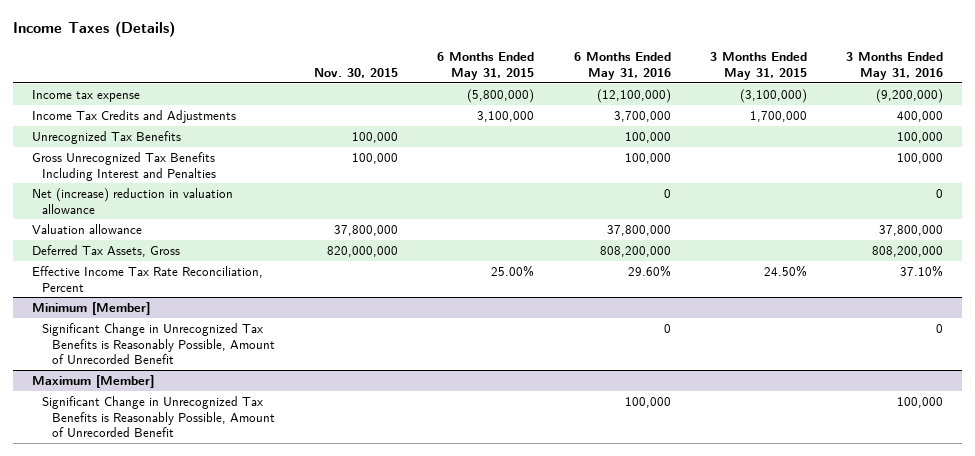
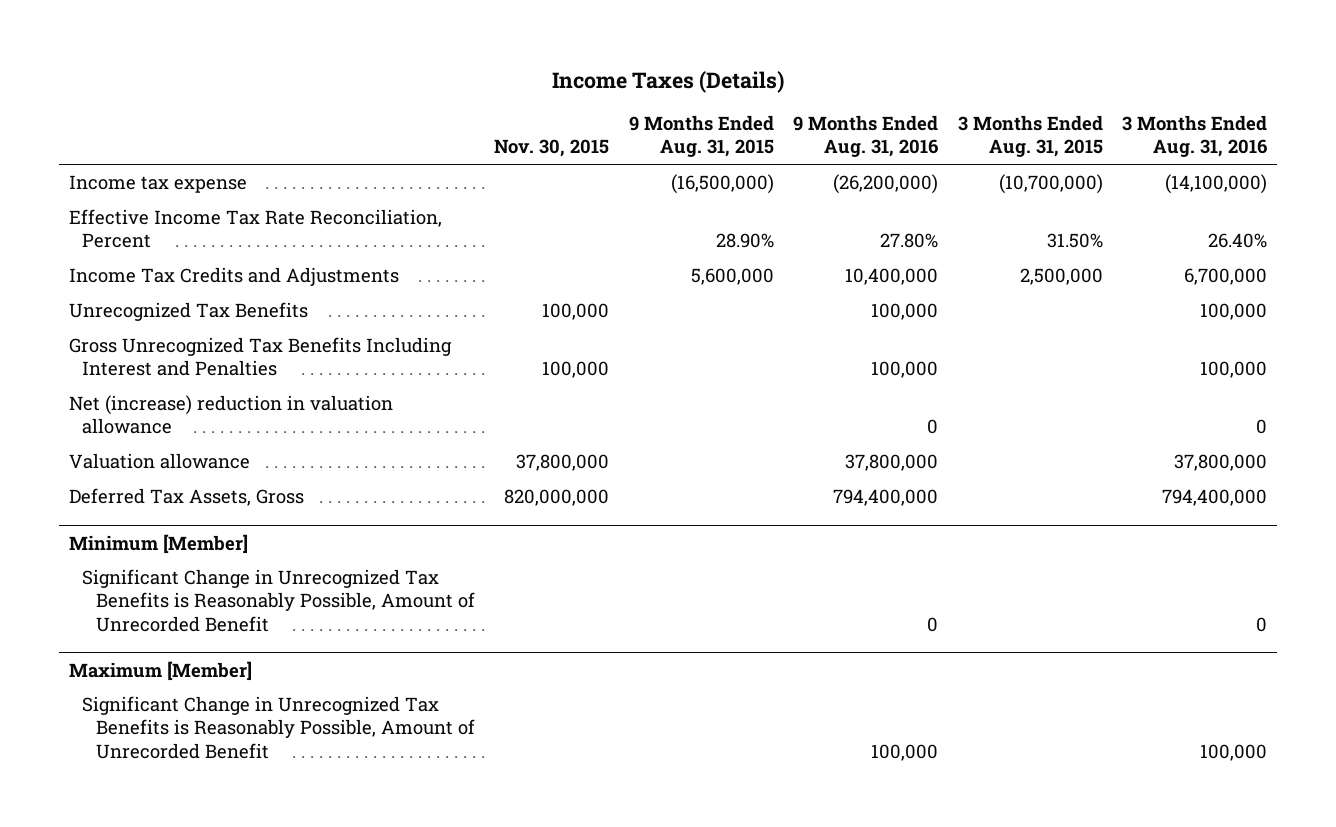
[437,52,535,81] 6 Months Ended May 31, 2015 -> none
[573,52,671,81] 6 Months Ended May 31, 2016 -> none
[709,52,807,81] 3 Months Ended May 31, 2015 -> none
[845,52,943,81] 3 Months Ended May 31, 2016 -> none
none -> [628,115,774,158] 9 Months Ended Aug. 31, 2015
none -> [793,115,939,158] 9 Months Ended Aug. 31, 2016
none -> [957,115,1103,158] 3 Months Ended Aug. 31, 2015
none -> [1122,115,1268,158] 3 Months Ended Aug. 31, 2016
[32,265,264,292] Effective Income Tax Rate Reconciliation, Percent -> [68,209,442,249] Effective Income Tax Rate Reconciliation, Percent

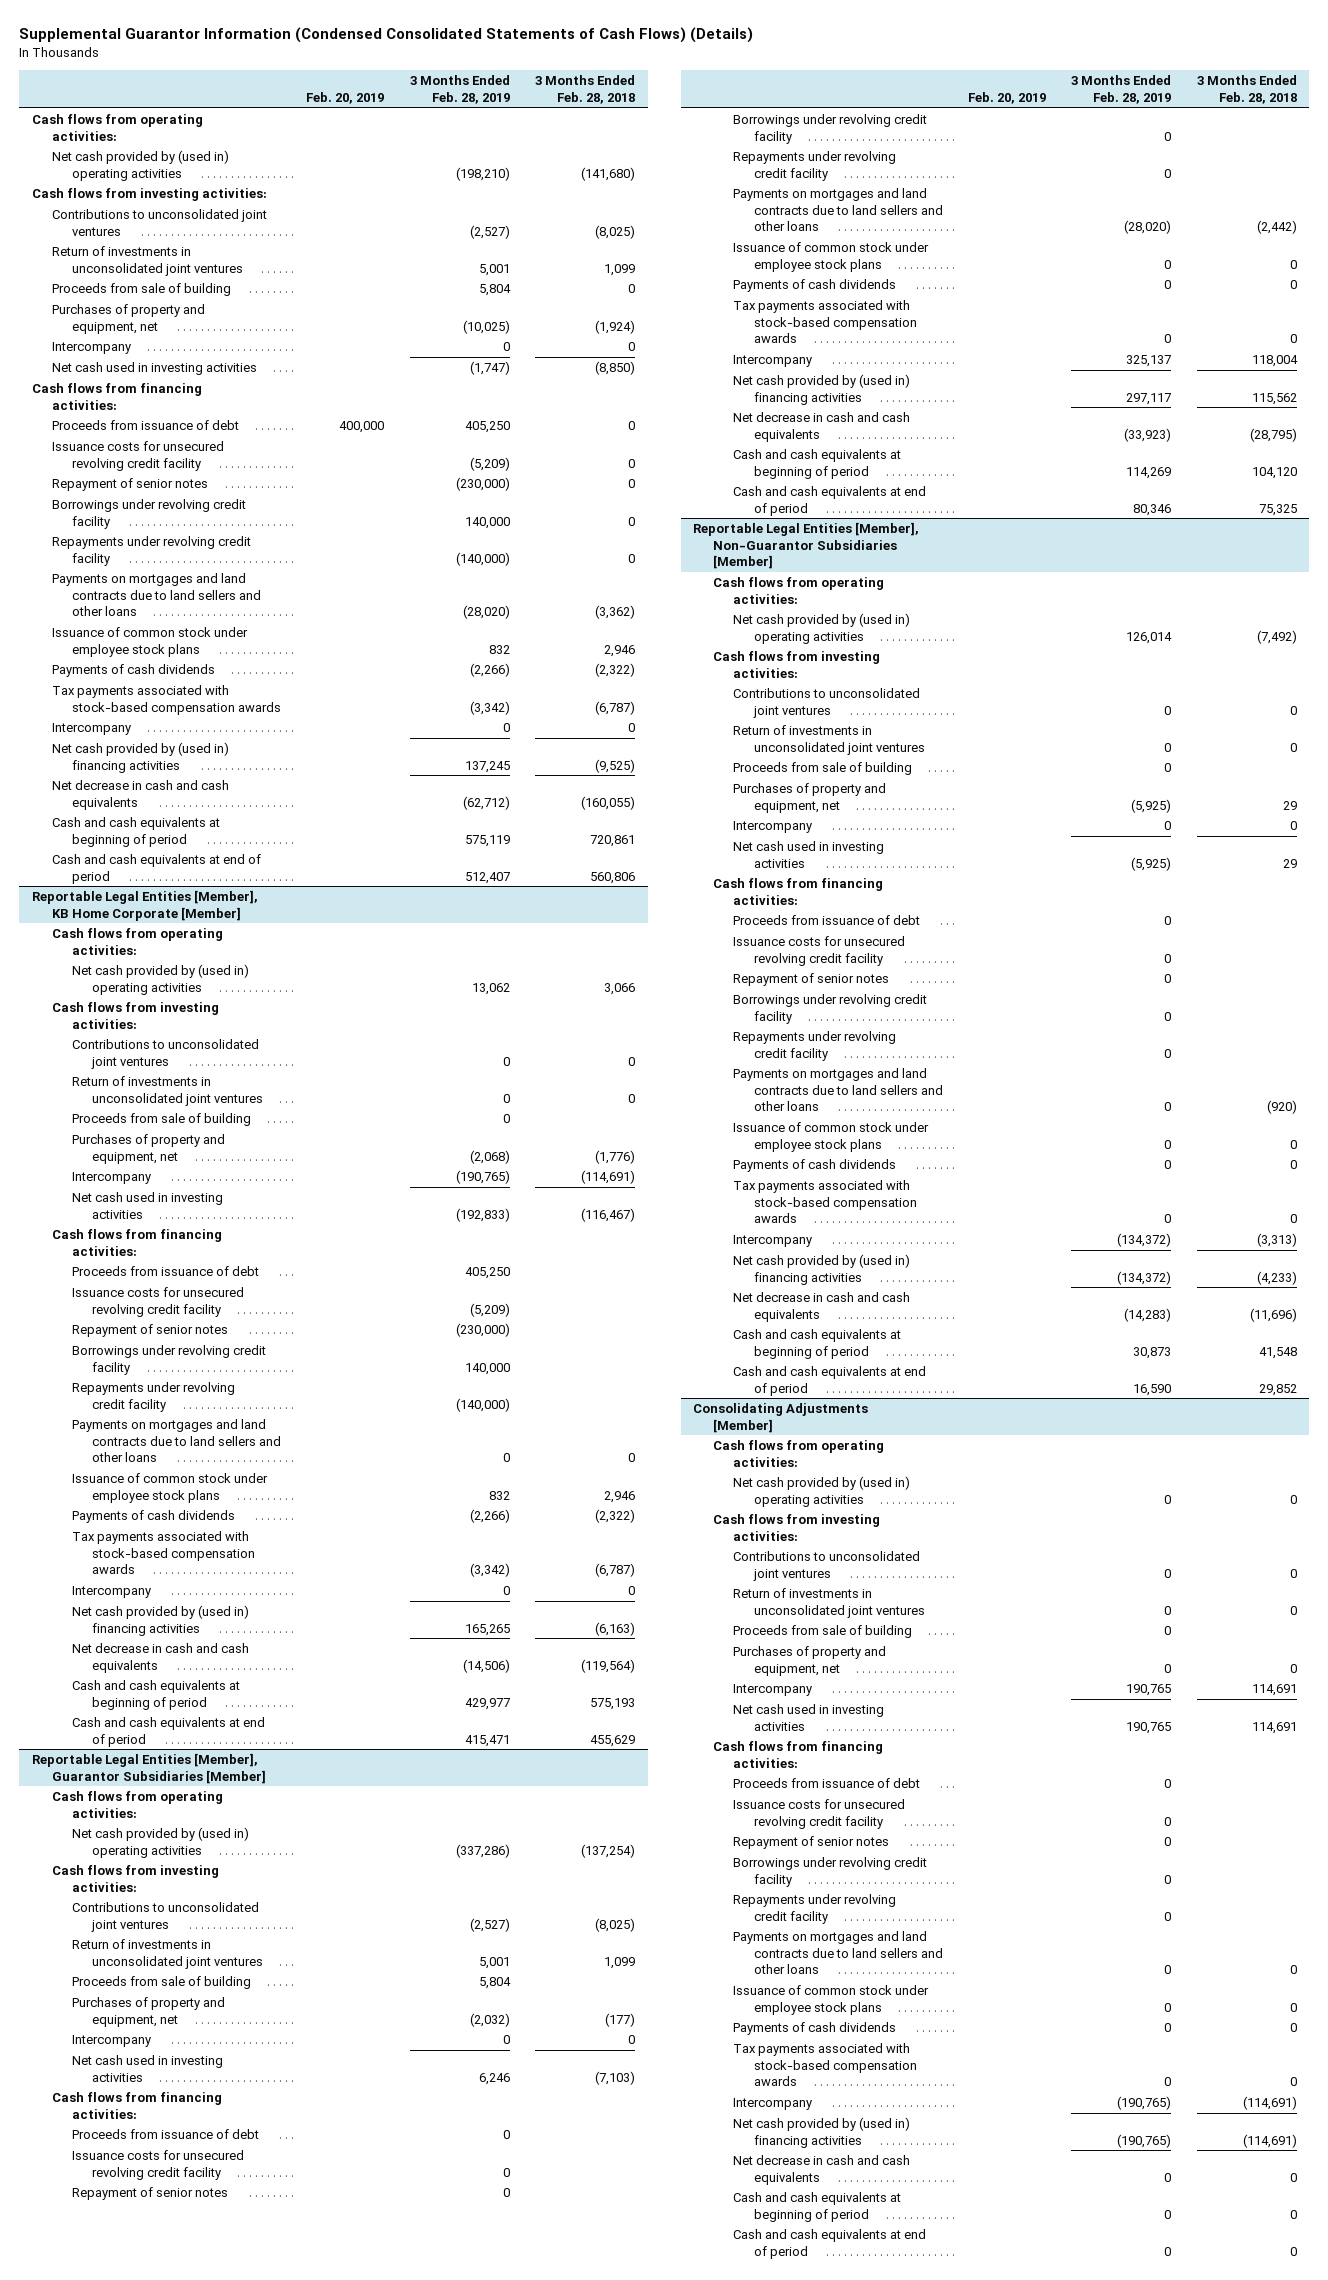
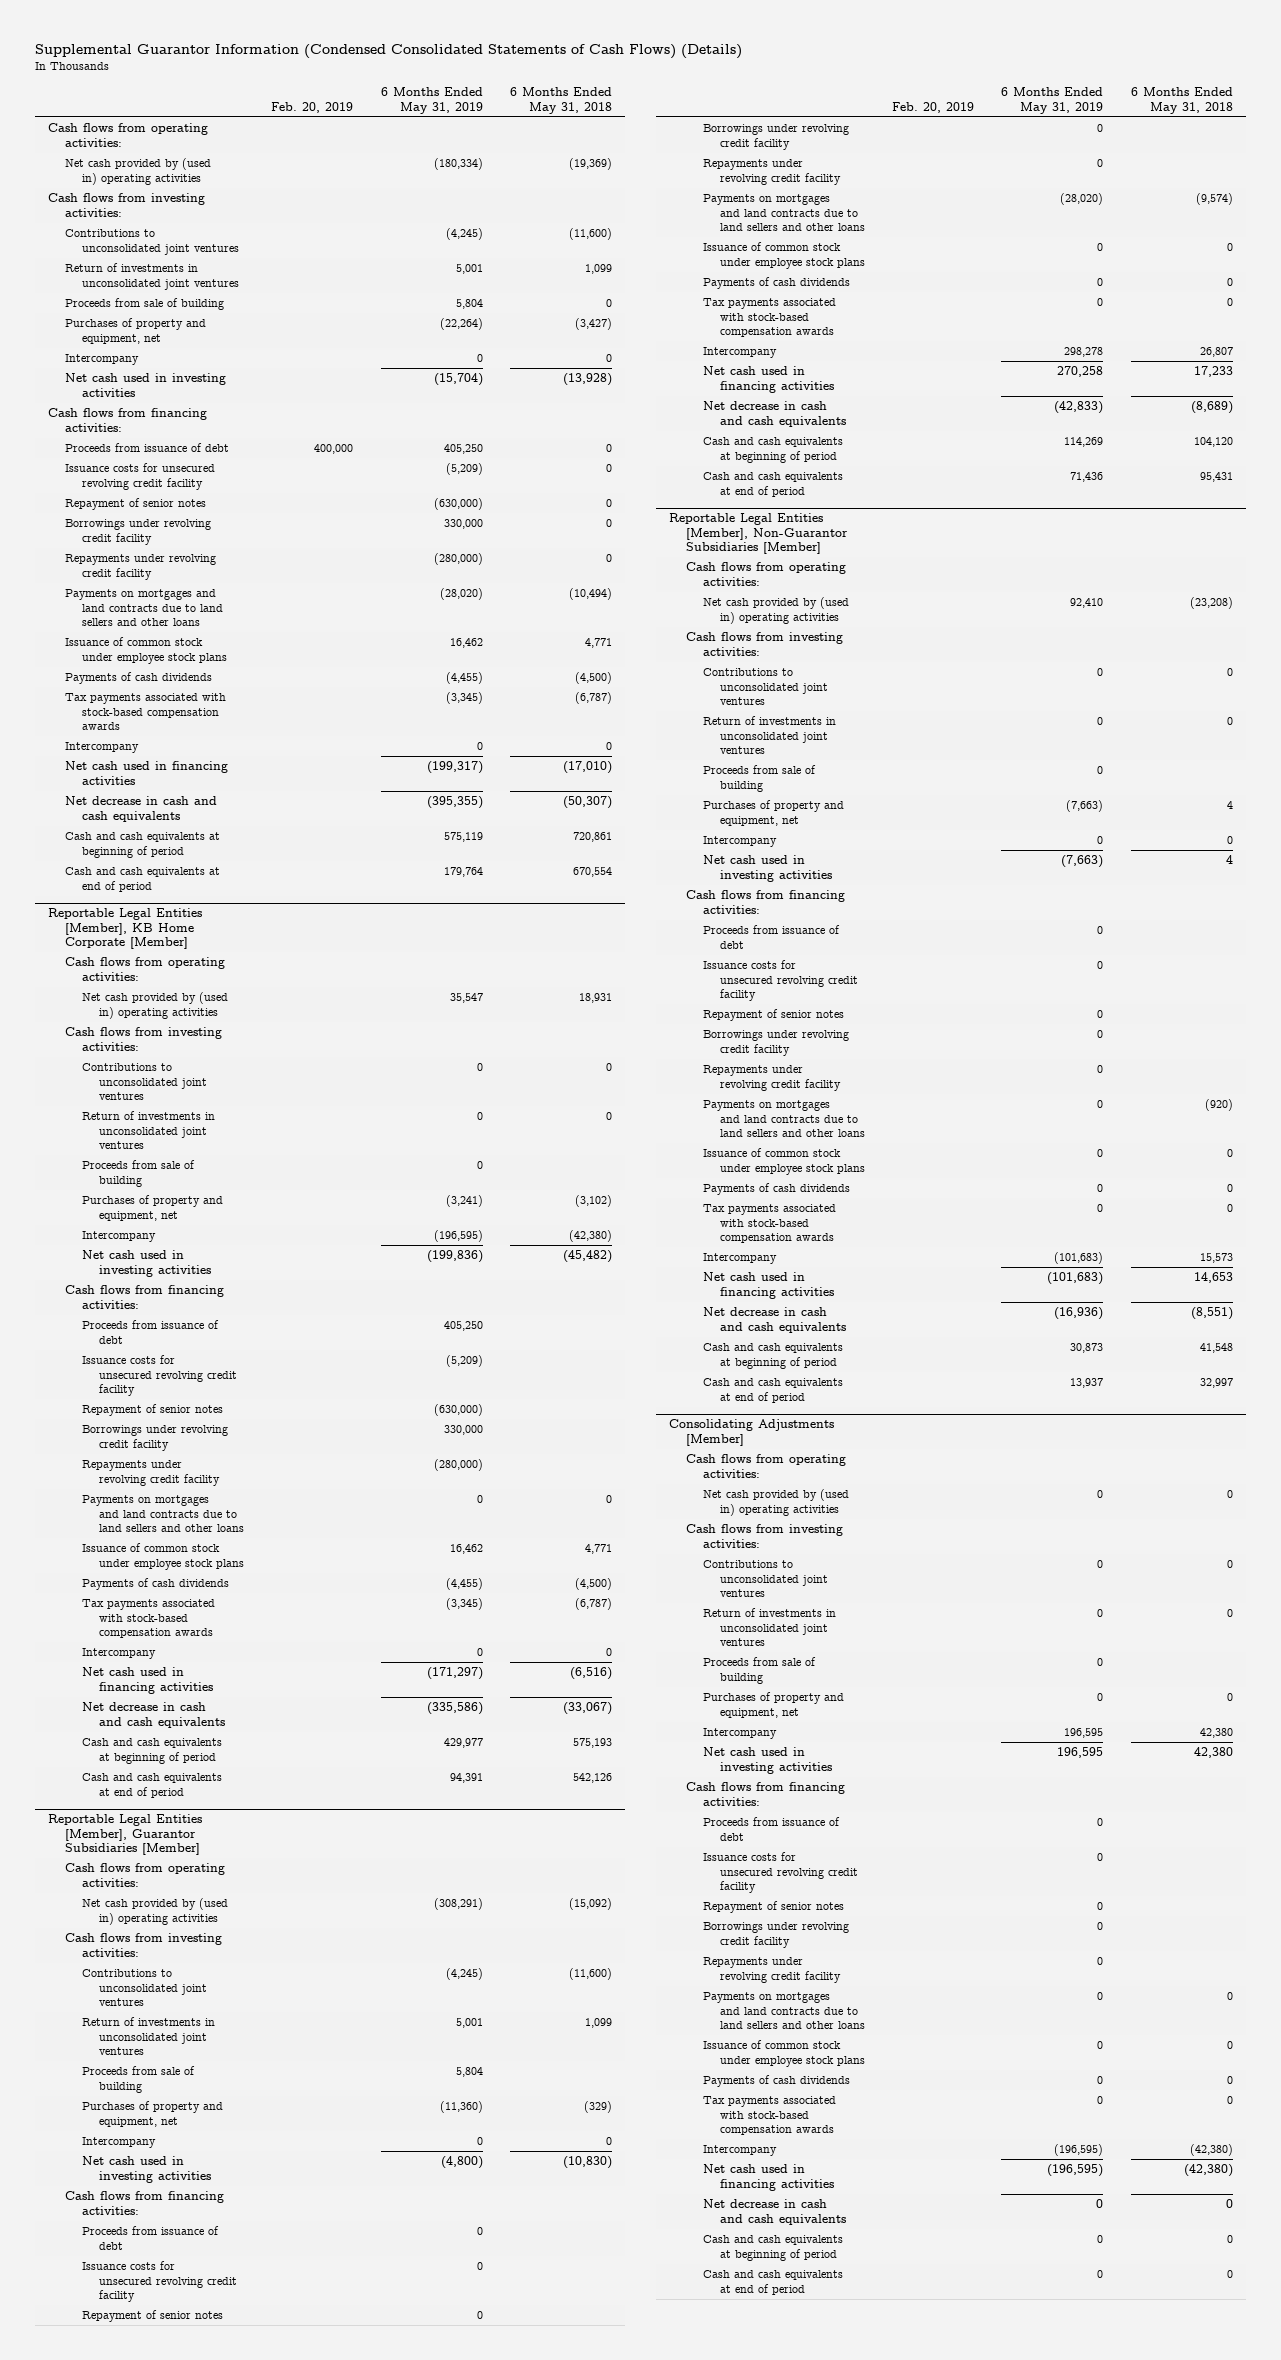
[409,75,510,104] 3 Months Ended Feb. 28, 2019 -> none
[534,75,635,104] 3 Months Ended Feb. 28, 2018 -> none
none -> [380,87,483,114] 6 Months Ended May 31, 2019
none -> [509,87,612,114] 6 Months Ended May 31, 2018
[51,742,229,773] Net cash provided by (used in) financing activities -> [65,761,229,785] Net cash used in financing activities
[71,1605,249,1636] Net cash provided by (used in) financing activities -> [82,1667,214,1694] Net cash used in financing activities
[733,374,911,405] Net cash provided by (used in) financing activities -> [703,366,835,393] Net cash used in financing activities
[733,1254,911,1285] Net cash provided by (used in) financing activities -> [703,1272,835,1299] Net cash used in financing activities
[733,2117,911,2148] Net cash provided by (used in) financing activities -> [703,2164,835,2191] Net cash used in financing activities

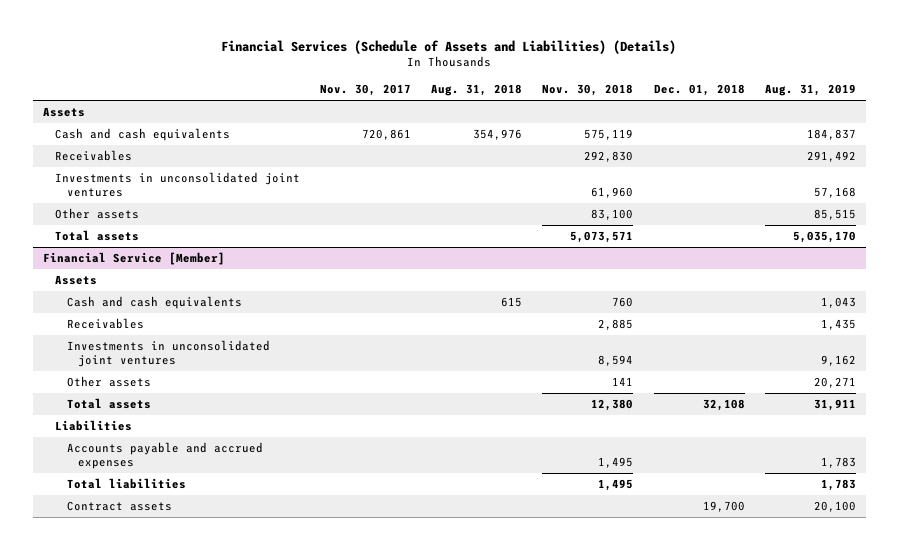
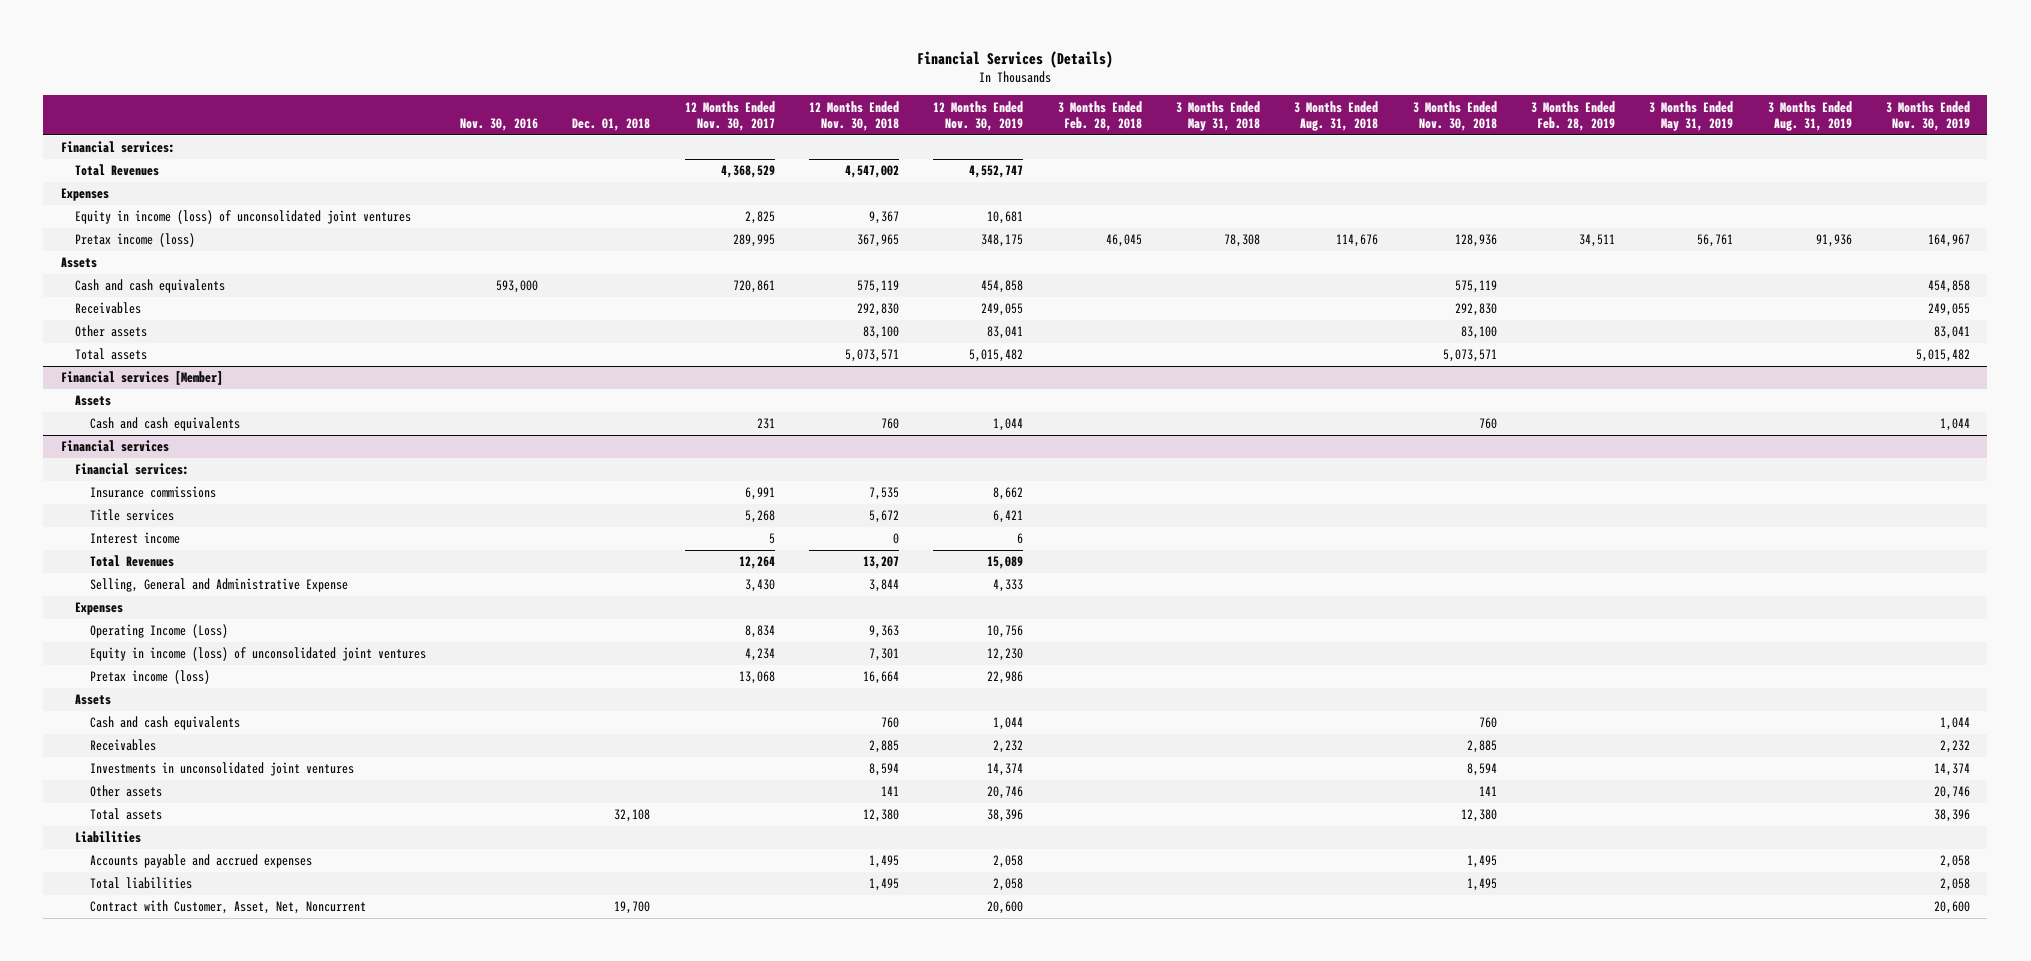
[221,39,677,54] Financial Services (Schedule of Assets and Liabilities) (Details) -> [917,51,1114,69] Financial Services (Details)
[320,83,412,96] Nov. 30, 2017 -> none
[431,83,523,96] Aug. 31, 2018 -> none
[542,83,634,96] Nov. 30, 2018 -> none
[764,83,856,96] Aug. 31, 2019 -> none
none -> [460,117,539,131] Nov. 30, 2016
none -> [684,100,775,131] 12 Months Ended Nov. 30, 2017
none -> [809,100,900,131] 12 Months Ended Nov. 30, 2018
none -> [933,100,1024,131] 12 Months Ended Nov. 30, 2019
none -> [1057,100,1142,131] 3 Months Ended Feb. 28, 2018
none -> [1176,100,1261,131] 3 Months Ended May 31, 2018
none -> [1294,100,1379,131] 3 Months Ended Aug. 31, 2018
none -> [1412,100,1497,131] 3 Months Ended Nov. 30, 2018
none -> [1531,100,1616,131] 3 Months Ended Feb. 28, 2019
none -> [1649,100,1734,131] 3 Months Ended May 31, 2019
none -> [1767,100,1852,131] 3 Months Ended Aug. 31, 2019
none -> [1885,100,1970,131] 3 Months Ended Nov. 30, 2019
none -> [60,141,175,154] Financial services:
none -> [75,164,160,177] Total Revenues
none -> [60,188,109,202] Expenses
none -> [75,210,412,225] Equity in income (loss) of unconsolidated joint ventures
none -> [75,233,196,248] Pretax income (loss)
[54,172,300,197] Investments in unconsolidated joint ventures -> none
none -> [60,371,223,386] Financial services [Member]
none -> [75,395,112,407] Assets
none -> [89,417,240,432] Cash and cash equivalents
[43,252,226,266] Financial Service [Member] -> [60,440,169,453] Financial services
none -> [75,463,190,476] Financial services:
none -> [89,486,216,499] Insurance commissions
none -> [89,509,174,522] Title services
none -> [89,532,180,545] Interest income
none -> [89,555,174,568] Total Revenues
none -> [89,578,348,593] Selling, General and Administrative Expense
none -> [75,602,124,616] Expenses
none -> [89,624,228,639] Operating Income (Loss)
none -> [89,647,426,662] Equity in income (loss) of unconsolidated joint ventures
none -> [89,670,210,685] Pretax income (loss)
[66,501,172,512] Contract assets -> [89,900,366,915] Contract with Customer, Asset, Net, Noncurrent

